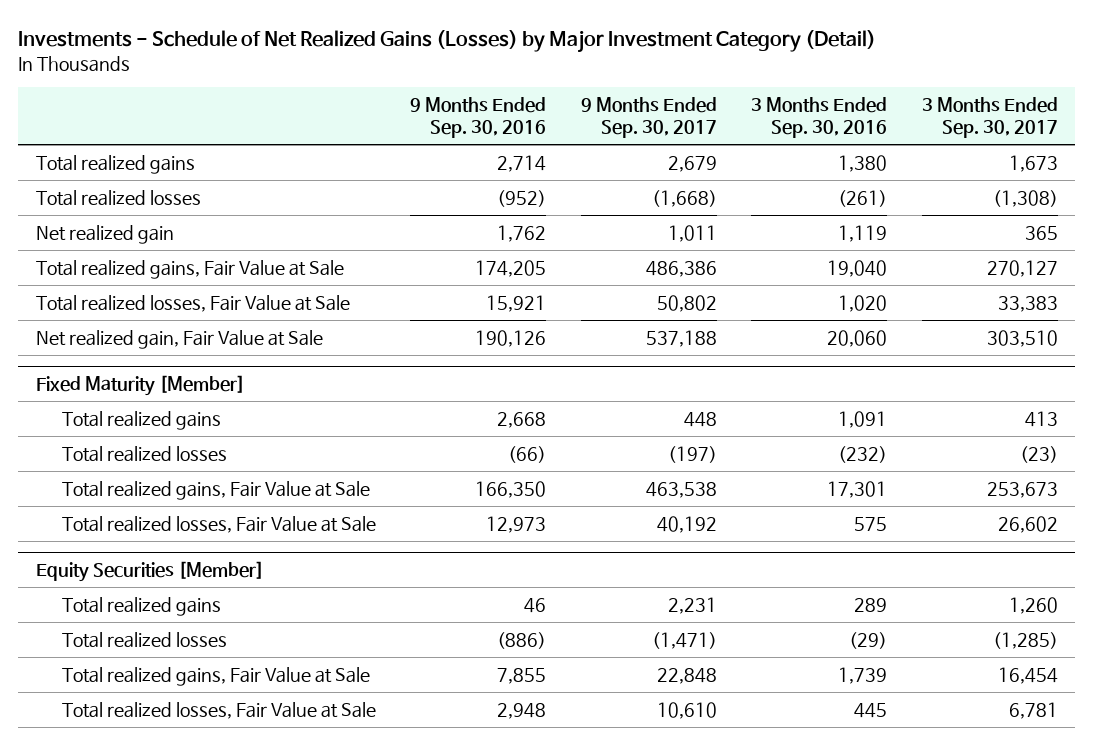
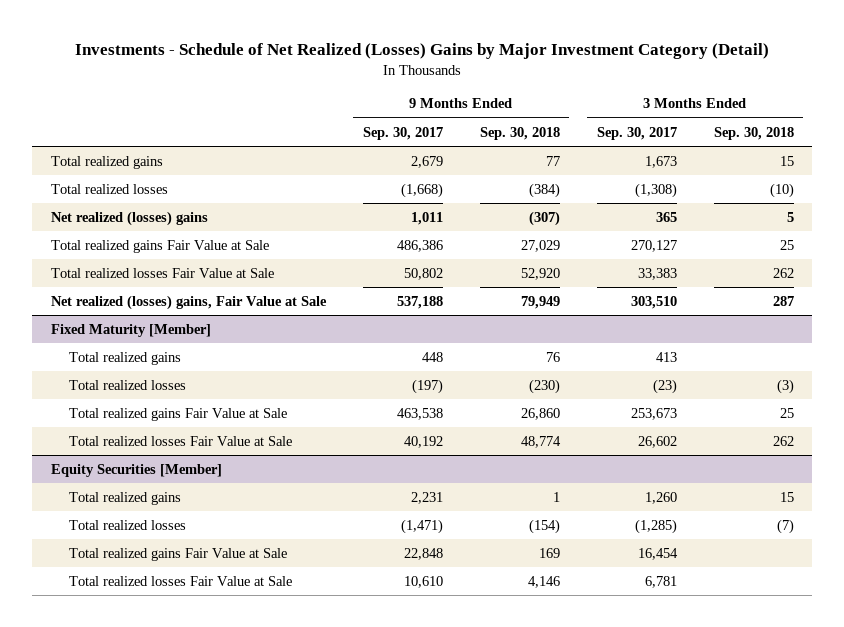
[18,29,877,53] Investments - Schedule of Net Realized Gains (Losses) by Major Investment Category (Detail) -> [75,42,770,59] Investments - Schedule of Net Realized (Losses) Gains by Major Investment Category (Detail)
[410,96,547,139] 9 Months Ended Sep. 30, 2016 -> none
[751,96,888,139] 3 Months Ended Sep. 30, 2016 -> none
none -> [479,126,560,140] Sep. 30, 2018
none -> [713,126,794,140] Sep. 30, 2018
[35,224,174,244] Net realized gain -> [50,210,208,226] Net realized (losses) gains
[35,259,344,279] Total realized gains, Fair Value at Sale -> [50,239,269,253] Total realized gains Fair Value at Sale
[35,294,350,312] Total realized losses, Fair Value at Sale -> [50,267,274,278] Total realized losses Fair Value at Sale
[35,329,323,349] Net realized gain, Fair Value at Sale -> [50,294,327,310] Net realized (losses) gains, Fair Value at Sale
[62,480,371,500] Total realized gains, Fair Value at Sale -> [68,407,287,421] Total realized gains Fair Value at Sale
[62,515,377,533] Total realized losses, Fair Value at Sale -> [68,435,292,446] Total realized losses Fair Value at Sale
[62,666,371,686] Total realized gains, Fair Value at Sale -> [68,547,287,561] Total realized gains Fair Value at Sale
[62,701,377,719] Total realized losses, Fair Value at Sale -> [68,575,292,586] Total realized losses Fair Value at Sale

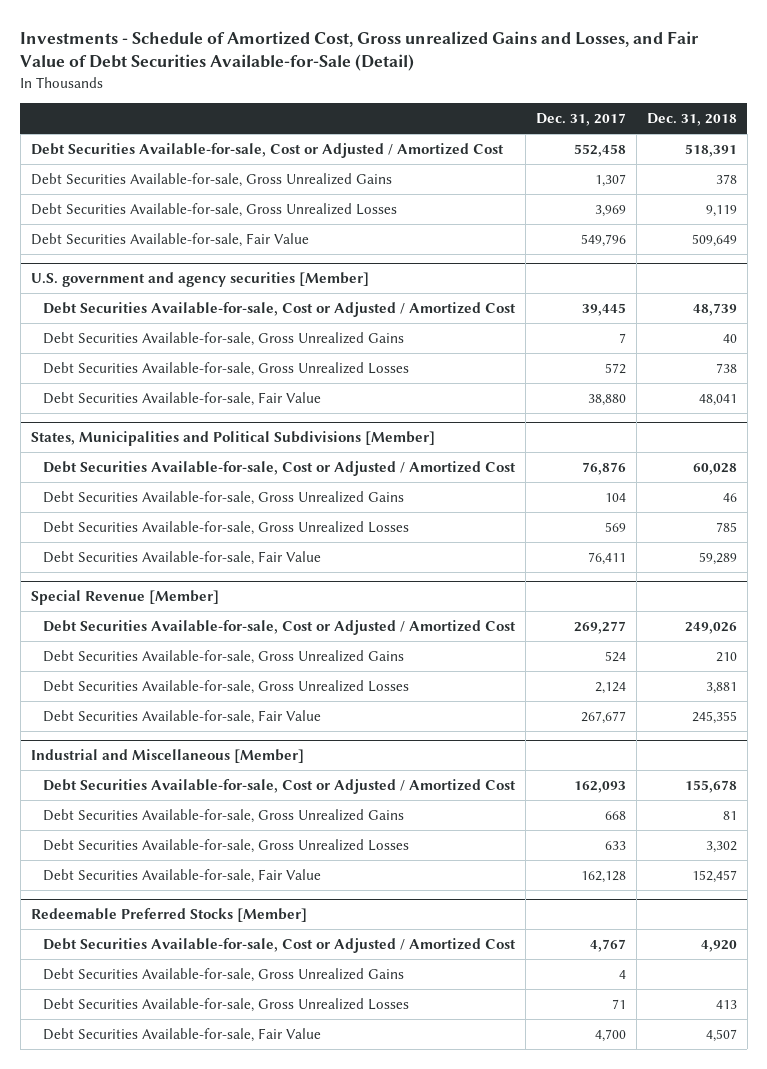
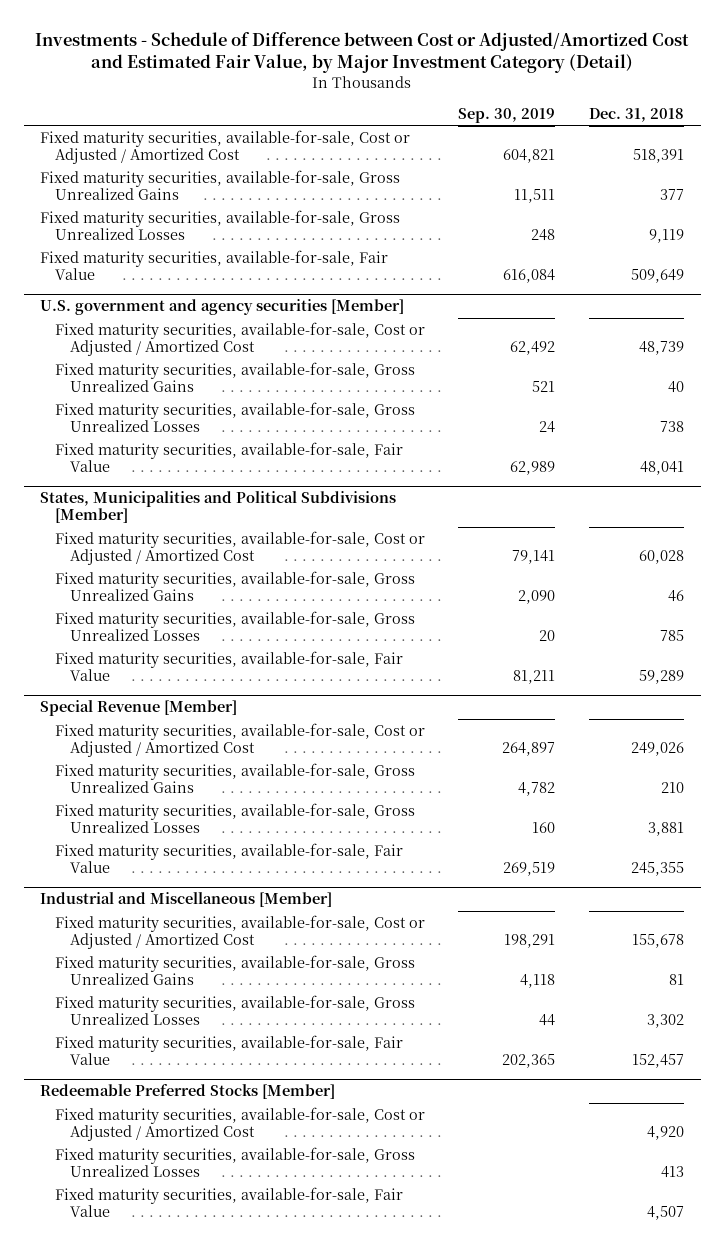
[20,30,700,72] Investments - Schedule of Amortized Cost, Gross unrealized Gains and Losses, and Fair Value of Debt Securities Available-for-Sale (Detail) -> [35,31,690,74] Investments - Schedule of Difference between Cost or Adjusted/Amortized Cost and Estimated Fair Value, by Major Investment Category (Detail)
[535,113,626,127] Dec. 31, 2017 -> none
none -> [458,108,556,124] Sep. 30, 2019
[30,143,504,159] Debt Securities Available-for-sale, Cost or Adjusted / Amortized Cost -> [40,129,411,164] Fixed maturity securities, available-for-sale, Cost or Adjusted / Amortized Cost
[30,173,392,188] Debt Securities Available-for-sale, Gross Unrealized Gains -> [40,169,401,200] Fixed maturity securities, available-for-sale, Gross Unrealized Gains
[715,174,737,185] 378 -> [659,188,684,200] 377
[30,203,397,218] Debt Securities Available-for-sale, Gross Unrealized Losses -> [40,209,401,240] Fixed maturity securities, available-for-sale, Gross Unrealized Losses
[30,233,309,248] Debt Securities Available-for-sale, Fair Value -> [40,249,389,280] Fixed maturity securities, available-for-sale, Fair Value
[43,302,517,318] Debt Securities Available-for-sale, Cost or Adjusted / Amortized Cost -> [55,321,426,356] Fixed maturity securities, available-for-sale, Cost or Adjusted / Amortized Cost
[43,332,405,347] Debt Securities Available-for-sale, Gross Unrealized Gains -> [55,361,416,392] Fixed maturity securities, available-for-sale, Gross Unrealized Gains
[43,362,410,377] Debt Securities Available-for-sale, Gross Unrealized Losses -> [55,401,416,432] Fixed maturity securities, available-for-sale, Gross Unrealized Losses
[43,392,322,407] Debt Securities Available-for-sale, Fair Value -> [55,441,404,472] Fixed maturity securities, available-for-sale, Fair Value
[43,461,517,477] Debt Securities Available-for-sale, Cost or Adjusted / Amortized Cost -> [55,530,426,565] Fixed maturity securities, available-for-sale, Cost or Adjusted / Amortized Cost
[43,491,405,506] Debt Securities Available-for-sale, Gross Unrealized Gains -> [55,570,416,601] Fixed maturity securities, available-for-sale, Gross Unrealized Gains
[43,521,410,536] Debt Securities Available-for-sale, Gross Unrealized Losses -> [55,610,416,641] Fixed maturity securities, available-for-sale, Gross Unrealized Losses
[43,551,322,566] Debt Securities Available-for-sale, Fair Value -> [55,650,404,681] Fixed maturity securities, available-for-sale, Fair Value
[43,620,517,636] Debt Securities Available-for-sale, Cost or Adjusted / Amortized Cost -> [55,722,426,757] Fixed maturity securities, available-for-sale, Cost or Adjusted / Amortized Cost
[43,650,405,665] Debt Securities Available-for-sale, Gross Unrealized Gains -> [55,762,416,793] Fixed maturity securities, available-for-sale, Gross Unrealized Gains
[43,680,410,695] Debt Securities Available-for-sale, Gross Unrealized Losses -> [55,802,416,833] Fixed maturity securities, available-for-sale, Gross Unrealized Losses
[43,710,322,725] Debt Securities Available-for-sale, Fair Value -> [55,842,404,873] Fixed maturity securities, available-for-sale, Fair Value
[43,779,517,795] Debt Securities Available-for-sale, Cost or Adjusted / Amortized Cost -> [55,914,426,949] Fixed maturity securities, available-for-sale, Cost or Adjusted / Amortized Cost
[43,809,405,824] Debt Securities Available-for-sale, Gross Unrealized Gains -> [55,954,416,985] Fixed maturity securities, available-for-sale, Gross Unrealized Gains
[43,839,410,854] Debt Securities Available-for-sale, Gross Unrealized Losses -> [55,994,416,1025] Fixed maturity securities, available-for-sale, Gross Unrealized Losses
[43,869,322,884] Debt Securities Available-for-sale, Fair Value -> [55,1034,404,1065] Fixed maturity securities, available-for-sale, Fair Value
[43,968,405,983] Debt Securities Available-for-sale, Gross Unrealized Gains -> none
[43,938,517,954] Debt Securities Available-for-sale, Cost or Adjusted / Amortized Cost -> [55,1106,426,1141] Fixed maturity securities, available-for-sale, Cost or Adjusted / Amortized Cost
[43,998,410,1013] Debt Securities Available-for-sale, Gross Unrealized Losses -> [55,1146,416,1177] Fixed maturity securities, available-for-sale, Gross Unrealized Losses
[43,1028,322,1043] Debt Securities Available-for-sale, Fair Value -> [55,1186,404,1217] Fixed maturity securities, available-for-sale, Fair Value

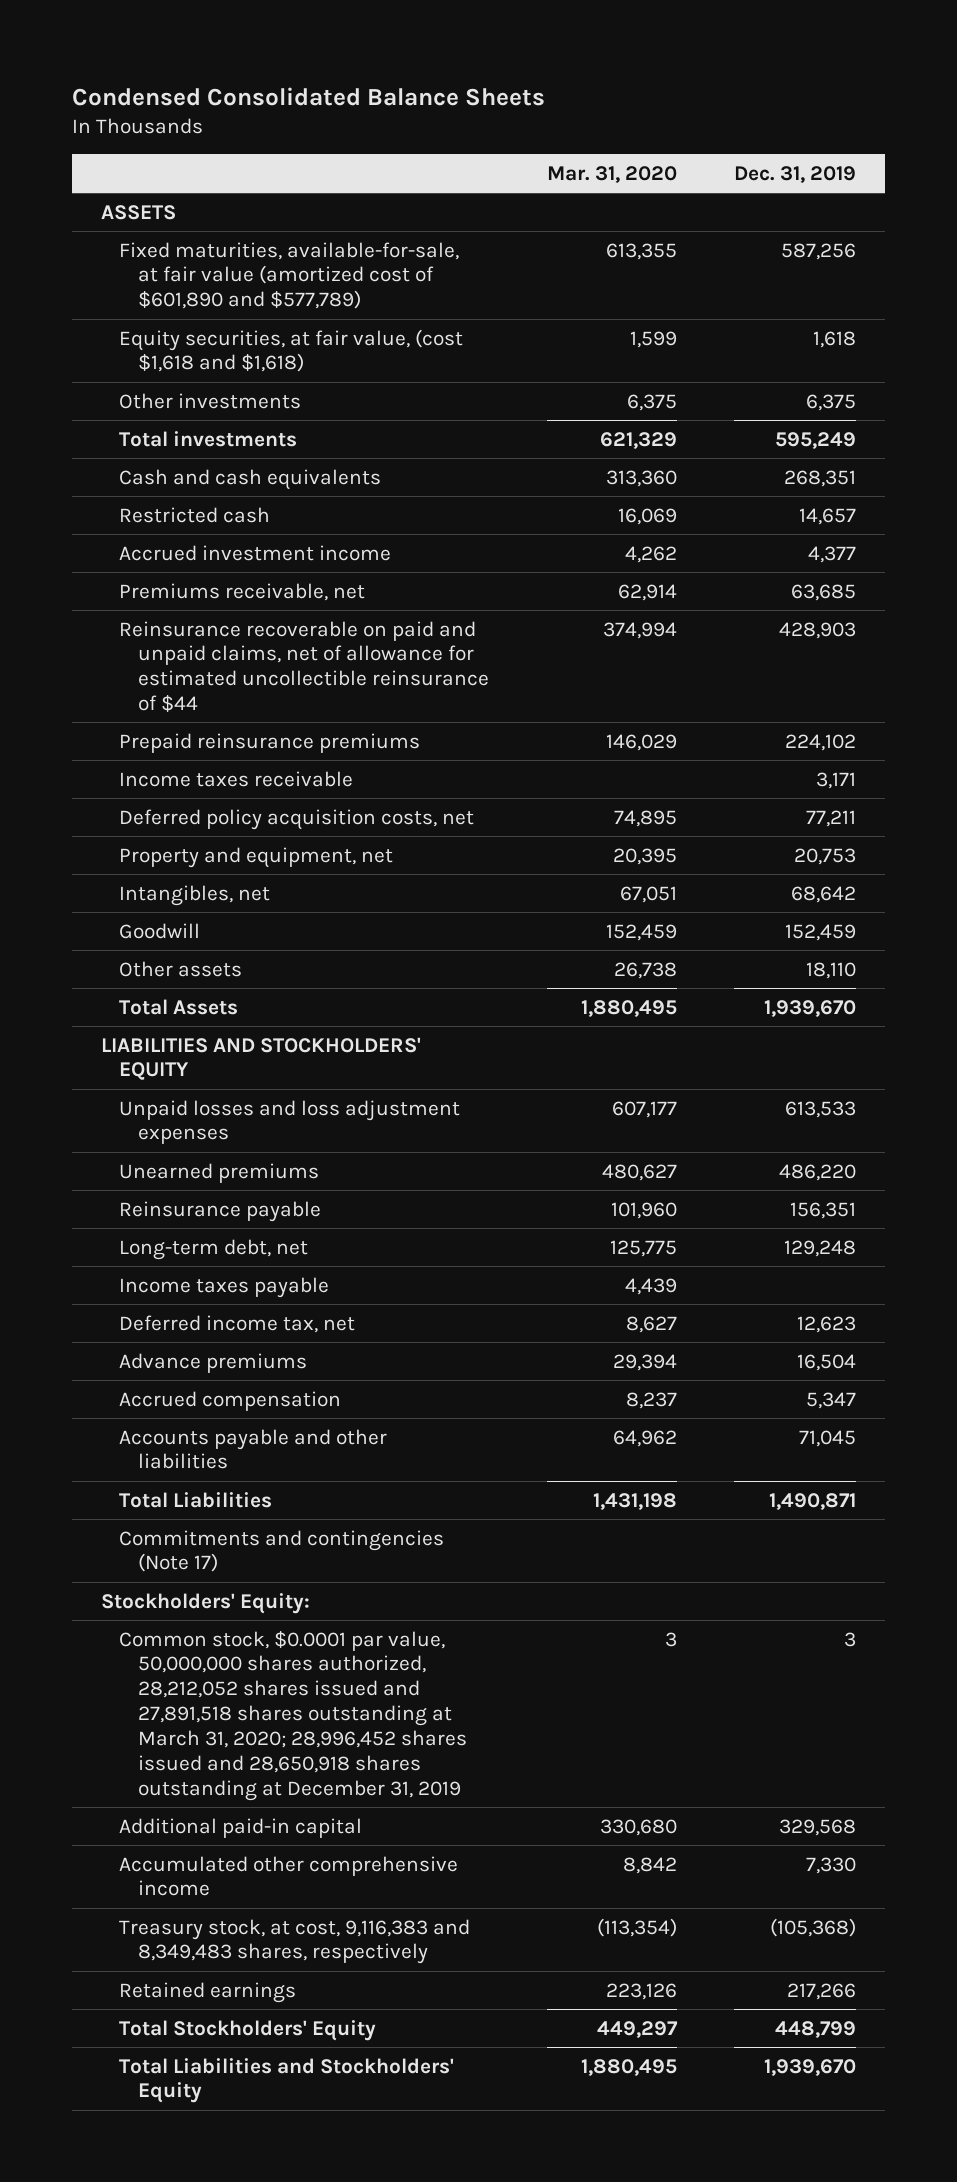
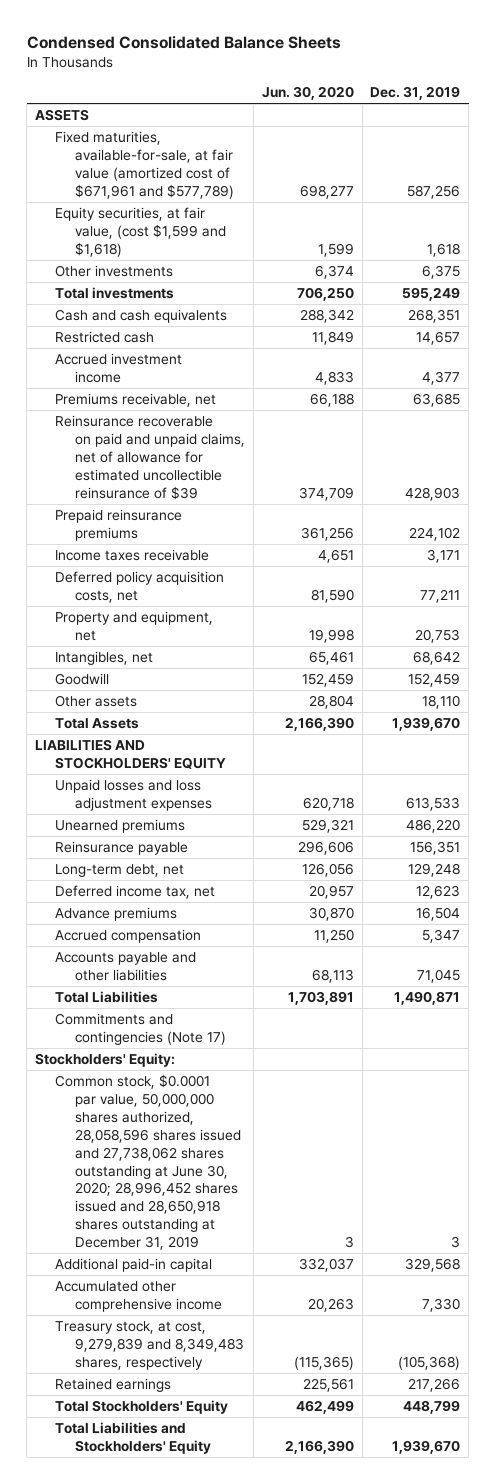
[546,166,677,184] Mar. 31, 2020 -> none
none -> [261,85,354,100] Jun. 30, 2020
[119,241,460,310] Fixed maturities, available-for-sale, at fair value (amortized cost of $601,890 and $577,789) -> [54,131,235,199] Fixed maturities, available-for-sale, at fair value (amortized cost of $671,961 and $577,789)
[119,328,464,373] Equity securities, at fair value, (cost $1,618 and $1,618) -> [54,207,227,257] Equity securities, at fair value, (cost $1,599 and $1,618)
[119,620,489,713] Reinsurance recoverable on paid and unpaid claims, net of allowance for estimated uncollectible reinsurance of $44 -> [54,415,246,500] Reinsurance recoverable on paid and unpaid claims, net of allowance for estimated uncollectible reinsurance of $39
[119,1276,330,1298] Income taxes payable -> none
[119,1630,467,1801] Common stock, $0.0001 par value, 50,000,000 shares authorized, 28,212,052 shares issued and 27,891,518 shares outstanding at March 31, 2020; 28,996,452 shares issued and 28,650,918 shares outstanding at December 31, 2019 -> [54,1074,242,1251] Common stock, $0.0001 par value, 50,000,000 shares authorized, 28,058,596 shares issued and 27,738,062 shares outstanding at June 30, 2020; 28,996,452 shares issued and 28,650,918 shares outstanding at December 31, 2019
[119,1918,471,1965] Treasury stock, at cost, 9,116,383 and 8,349,483 shares, respectively -> [54,1321,245,1370] Treasury stock, at cost, 9,279,839 and 8,349,483 shares, respectively

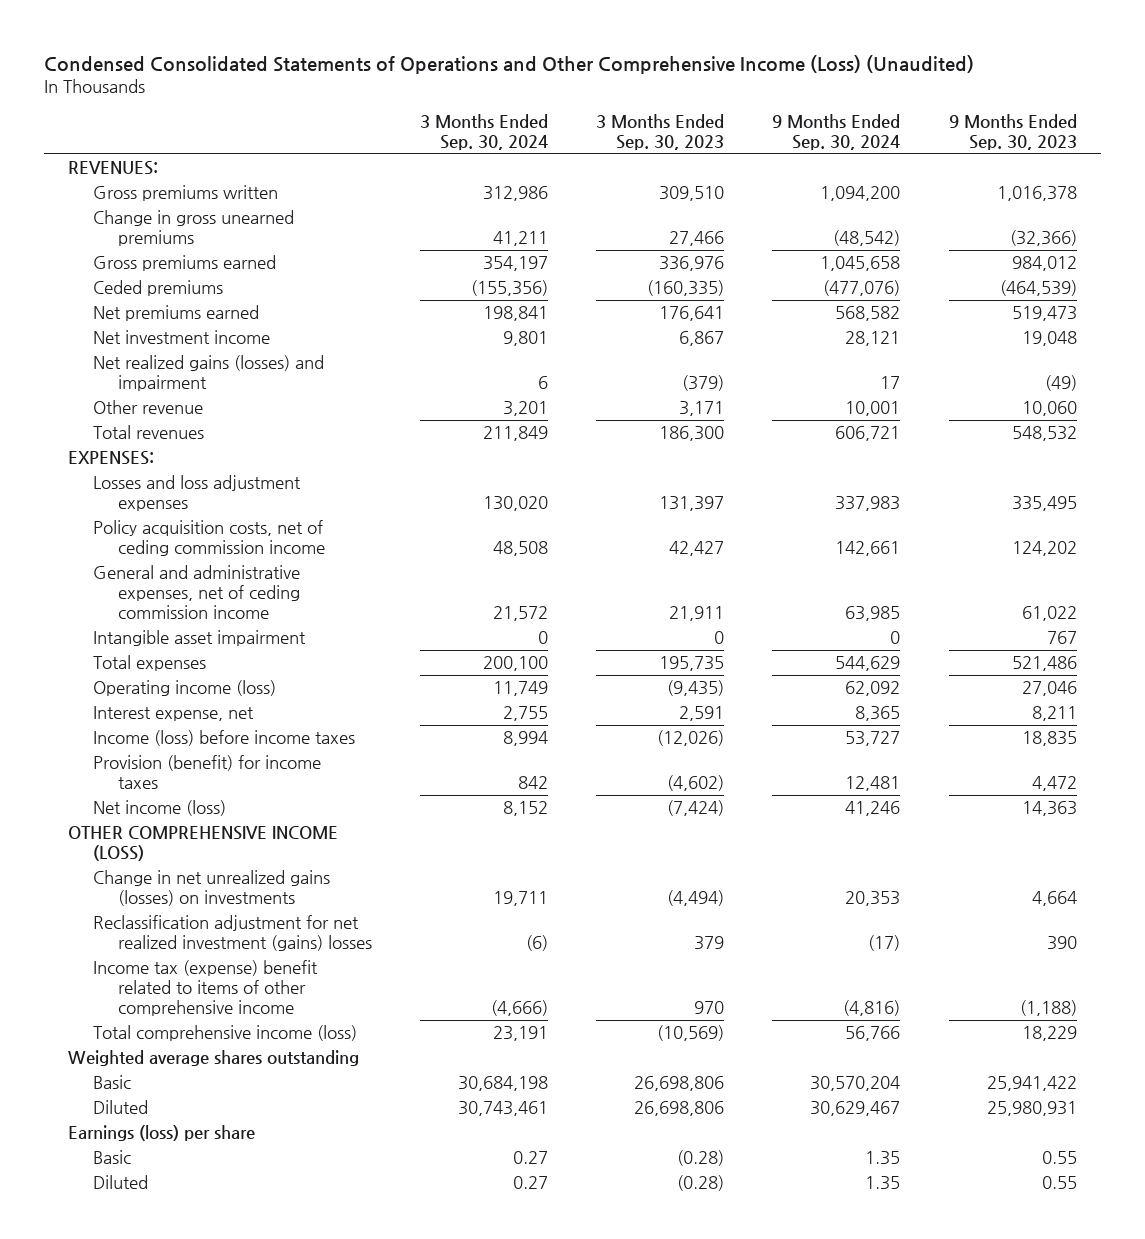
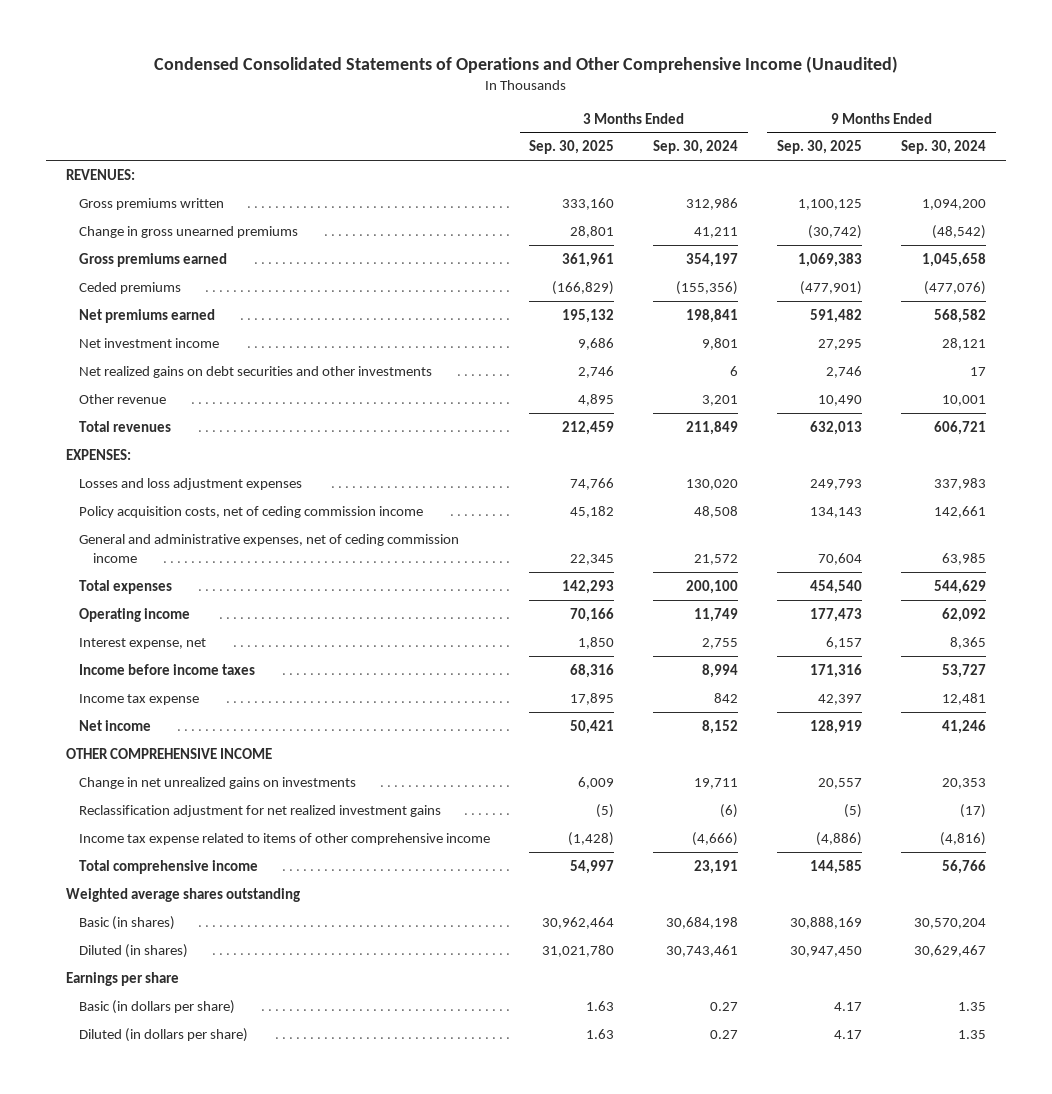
[43,54,974,74] Condensed Consolidated Statements of Operations and Other Comprehensive Income (Loss) (Unaudited) -> [153,55,898,73] Condensed Consolidated Statements of Operations and Other Comprehensive Income (Unaudited)
[596,114,725,151] 3 Months Ended Sep. 30, 2023 -> none
[948,114,1077,151] 9 Months Ended Sep. 30, 2023 -> none
none -> [529,140,615,155] Sep. 30, 2025
none -> [777,140,863,155] Sep. 30, 2025
[93,355,325,392] Net realized gains (losses) and impairment -> [79,365,433,378] Net realized gains on debt securities and other investments
[93,630,307,647] Intangible asset impairment -> none
[93,680,277,697] Operating income (loss) -> [79,607,191,622] Operating income
[93,730,356,747] Income (loss) before income taxes -> [79,663,256,675] Income before income taxes
[93,755,322,790] Provision (benefit) for income taxes -> [79,693,200,705] Income tax expense
[93,800,227,817] Net income (loss) -> [79,719,152,731] Net income
[67,826,338,862] OTHER COMPREHENSIVE INCOME (LOSS) -> [65,747,272,759] OTHER COMPREHENSIVE INCOME
[93,870,331,907] Change in net unrealized gains (losses) on investments -> [79,776,357,789] Change in net unrealized gains on investments
[93,915,373,952] Reclassification adjustment for net realized investment (gains) losses -> [79,804,442,817] Reclassification adjustment for net realized investment gains
[93,960,319,1017] Income tax (expense) benefit related to items of other comprehensive income -> [79,832,491,845] Income tax expense related to items of other comprehensive income
[93,1025,358,1042] Total comprehensive income (loss) -> [79,859,259,874] Total comprehensive income
[93,1075,132,1090] Basic -> [79,915,176,930] Basic (in shares)
[93,1100,149,1115] Diluted -> [79,943,189,958] Diluted (in shares)
[67,1125,255,1142] Earnings (loss) per share -> [65,971,179,986] Earnings per share
[93,1150,132,1165] Basic -> [79,999,236,1014] Basic (in dollars per share)
[93,1175,149,1190] Diluted -> [79,1027,249,1042] Diluted (in dollars per share)

